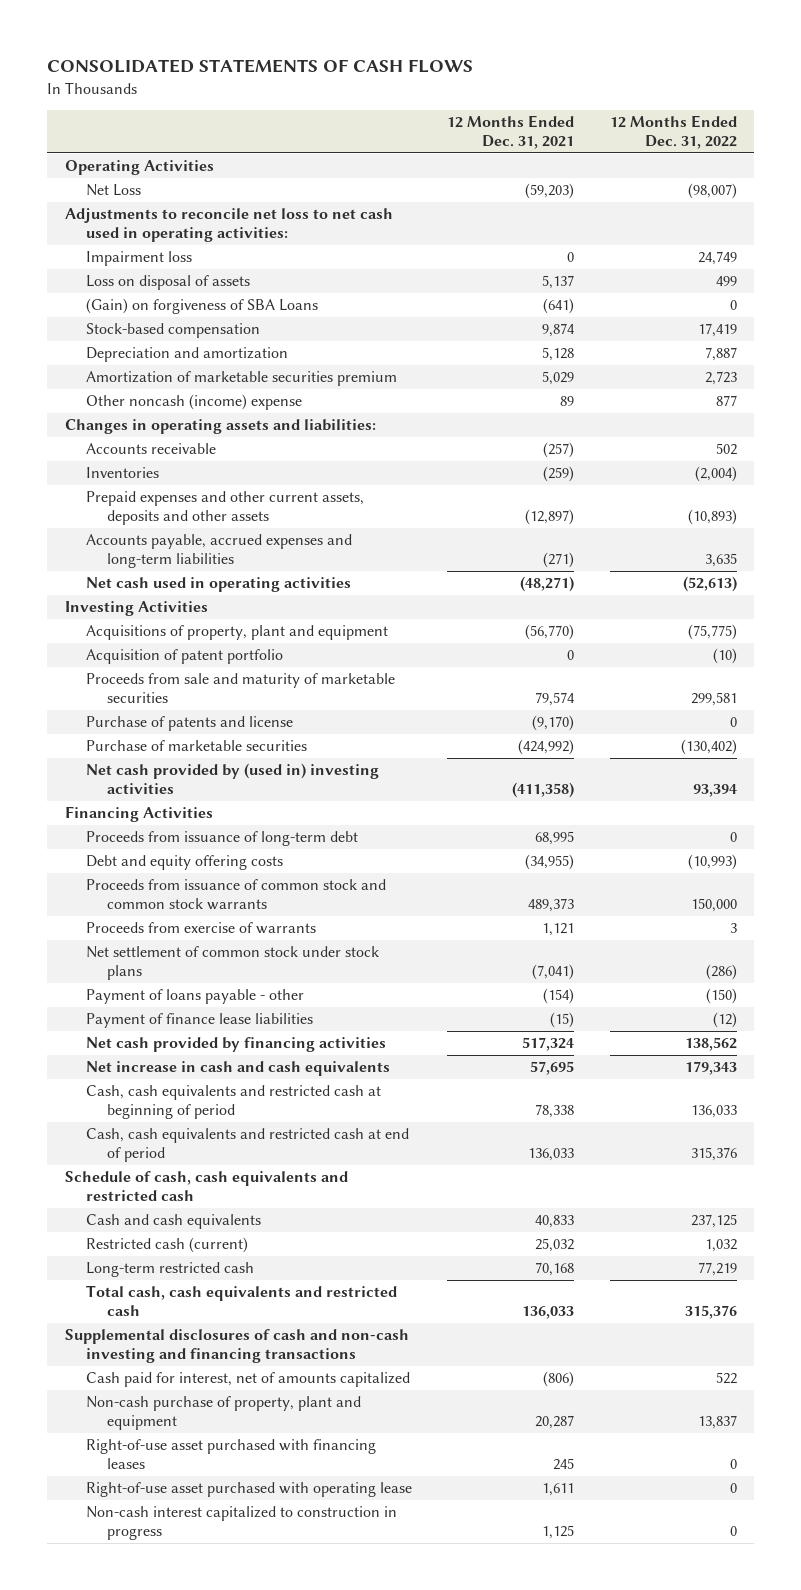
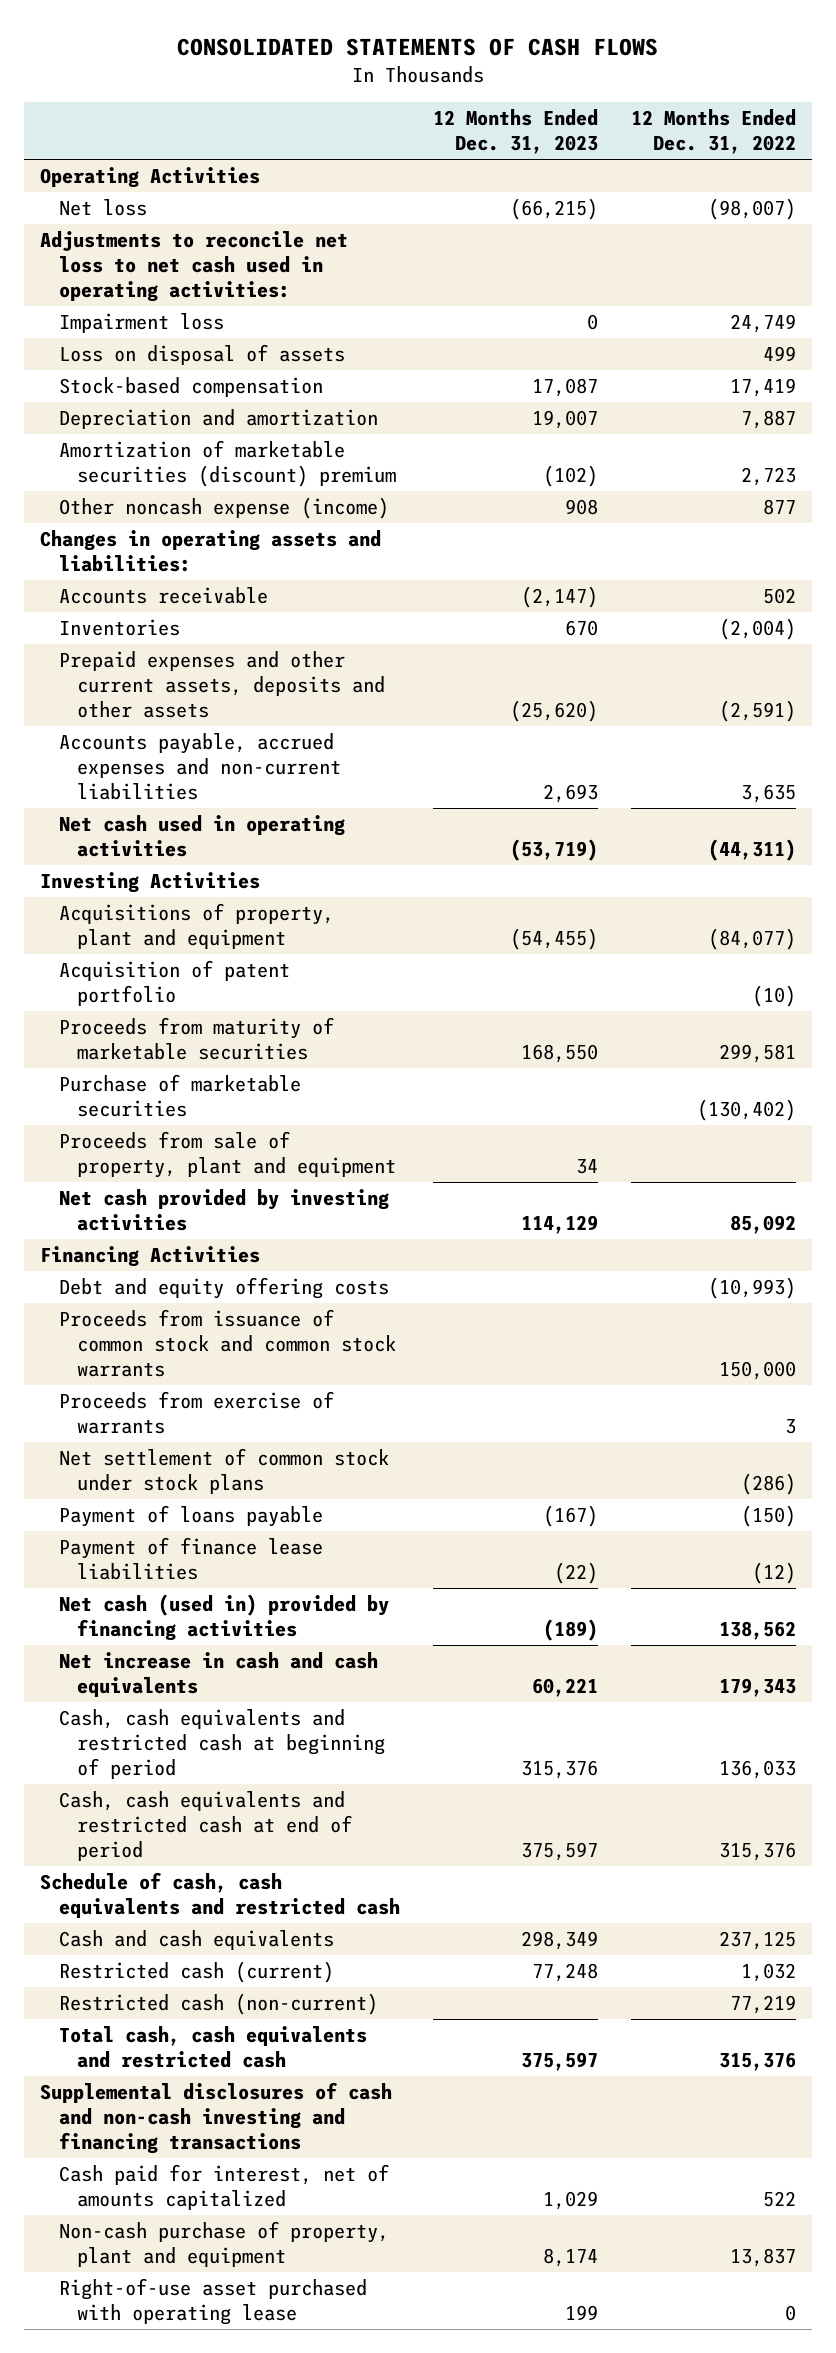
[447,115,575,150] 12 Months Ended Dec. 31, 2021 -> none
none -> [432,109,598,155] 12 Months Ended Dec. 31, 2023
[85,184,141,197] Net Loss -> [58,199,147,217] Net loss
[85,298,318,315] (Gain) on forgiveness of SBA Loans -> none
[85,371,397,387] Amortization of marketable securities premium -> [58,440,397,487] Amortization of marketable securities (discount) premium
[85,394,302,411] Other noncash (income) expense -> [58,497,389,520] Other noncash expense (income)
[687,508,737,525] (10,893) -> [718,699,796,722] (2,591)
[85,534,352,568] Accounts payable, accrued expenses and long-term liabilities -> [58,733,342,800] Accounts payable, accrued expenses and non-current liabilities
[682,576,737,593] (52,613) -> [707,838,796,861] (44,311)
[687,624,737,641] (75,775) -> [707,927,796,950] (84,077)
[85,716,293,732] Purchase of patents and license -> none
[85,673,395,703] Proceeds from sale and maturity of marketable securities -> [58,1017,334,1060] Proceeds from maturity of marketable securities
none -> [58,1131,397,1178] Proceeds from sale of property, plant and equipment
[85,763,379,794] Net cash provided by (used in) investing activities -> [58,1189,389,1231] Net cash provided by investing activities
[692,783,737,797] 93,394 -> [729,1214,796,1234] 85,092
[85,831,358,847] Proceeds from issuance of long-term debt -> none
[85,989,304,1005] Payment of loans payable - other -> [58,1505,323,1528] Payment of loans payable
[85,1037,386,1053] Net cash provided by financing activities -> [58,1594,389,1641] Net cash (used in) provided by financing activities
[85,1262,254,1278] Long-term restricted cash -> [58,1993,378,2016] Restricted cash (non-current)
[85,1439,376,1469] Right-of-use asset purchased with financing leases -> none
[85,1506,397,1540] Non-cash interest capitalized to construction in progress -> none

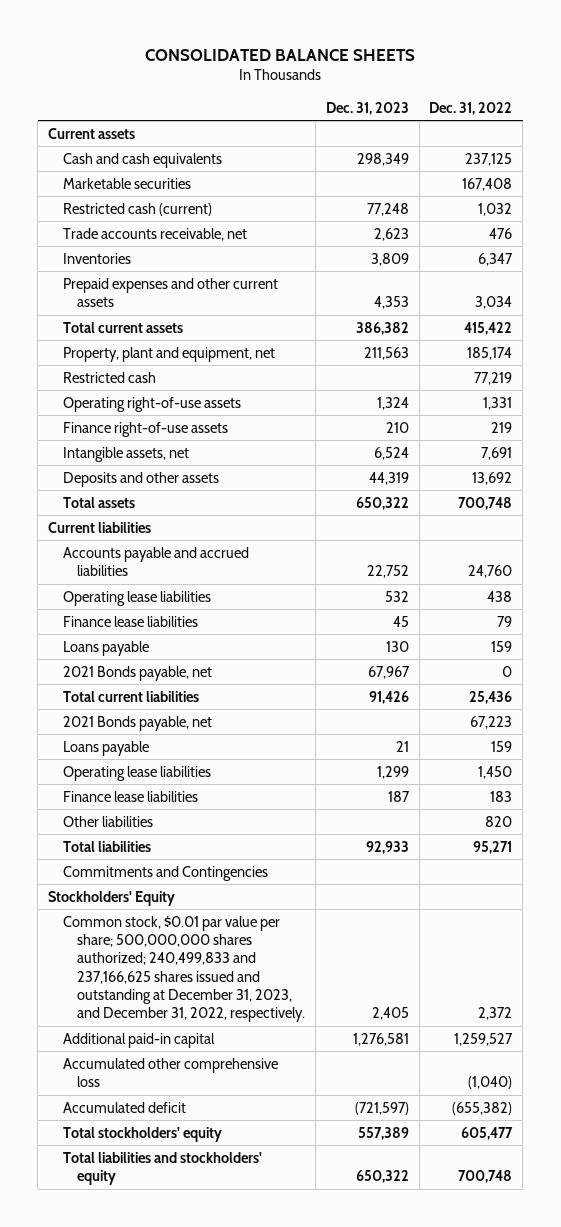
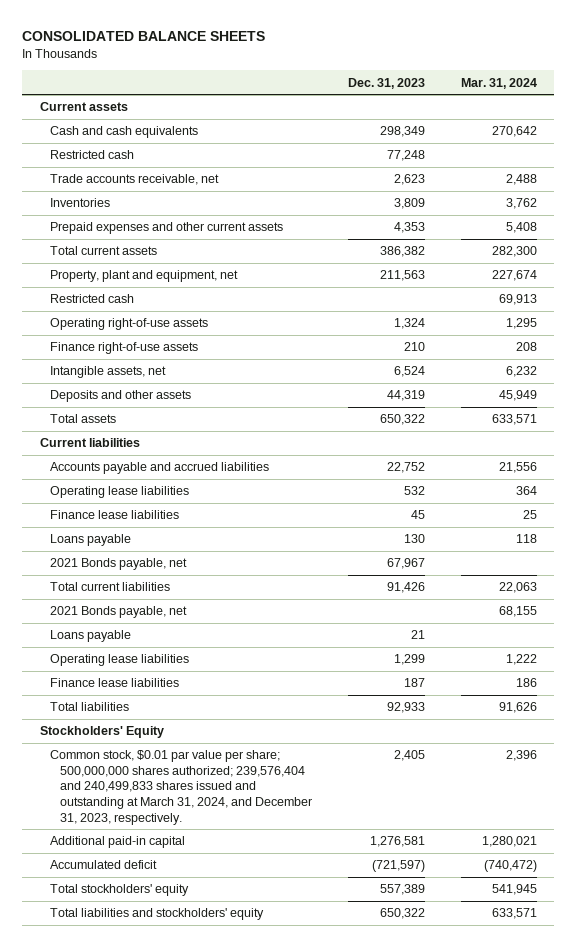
[429,101,513,115] Dec. 31, 2022 -> none
none -> [460,77,537,89] Mar. 31, 2024
[62,177,191,189] Marketable securities -> none
[62,202,212,216] Restricted cash (current) -> [50,150,135,160] Restricted cash
[62,815,153,827] Other liabilities -> none
[62,865,268,881] Commitments and Contingencies -> none
[62,915,306,1023] Common stock, $0.01 par value per share; 500,000,000 shares authorized; 240,499,833 and 237,166,625 shares issued and outstanding at December 31, 2023, and December 31, 2022, respectively. -> [50,750,312,825] Common stock, $0.01 par value per share; 500,000,000 shares authorized; 239,576,404 and 240,499,833 shares issued and outstanding at March 31, 2024, and December 31, 2023, respectively.
[62,1057,278,1088] Accumulated other comprehensive loss -> none

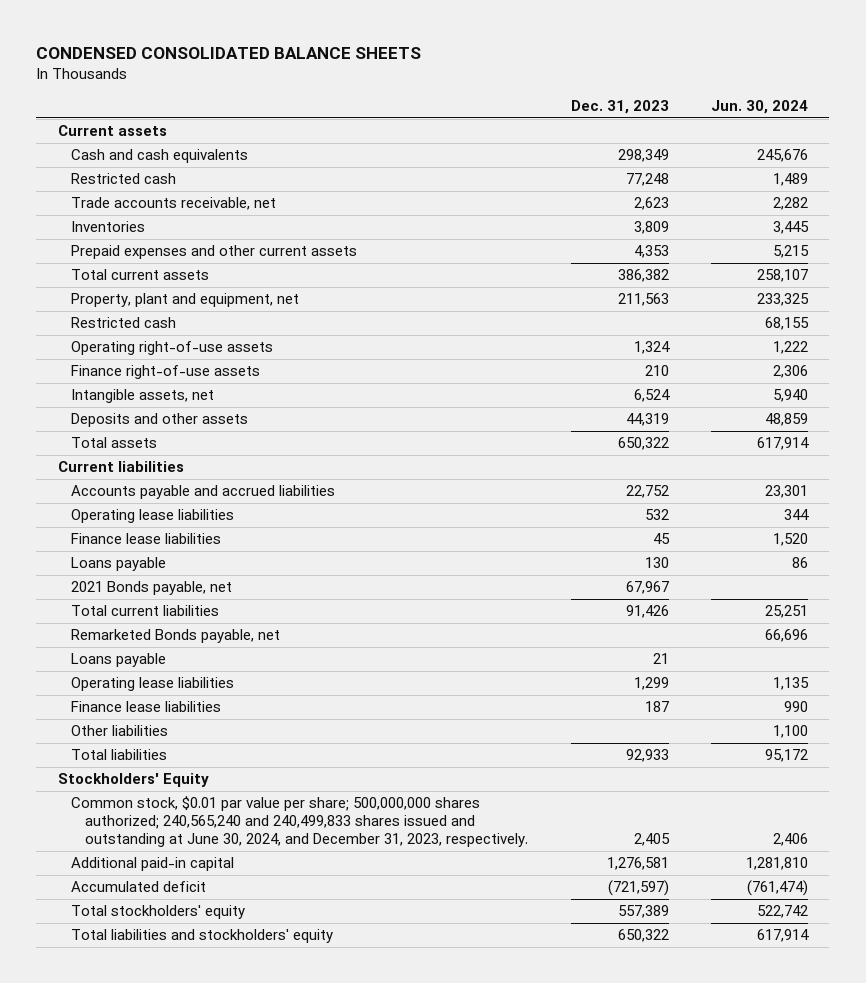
[22,31,266,42] CONSOLIDATED BALANCE SHEETS -> [36,47,422,60] CONDENSED CONSOLIDATED BALANCE SHEETS
[460,77,537,89] Mar. 31, 2024 -> none
none -> [711,100,809,115] Jun. 30, 2024
[50,606,188,619] 2021 Bonds payable, net -> [71,629,281,644] Remarketed Bonds payable, net
none -> [71,725,169,737] Other liabilities
[50,750,312,825] Common stock, $0.01 par value per share; 500,000,000 shares authorized; 239,576,404 and 240,499,833 shares issued and outstanding at March 31, 2024, and December 31, 2023, respectively. -> [71,796,529,848] Common stock, $0.01 par value per share; 500,000,000 shares authorized; 240,565,240 and 240,499,833 shares issued and outstanding at June 30, 2024, and December 31, 2023, respectively.

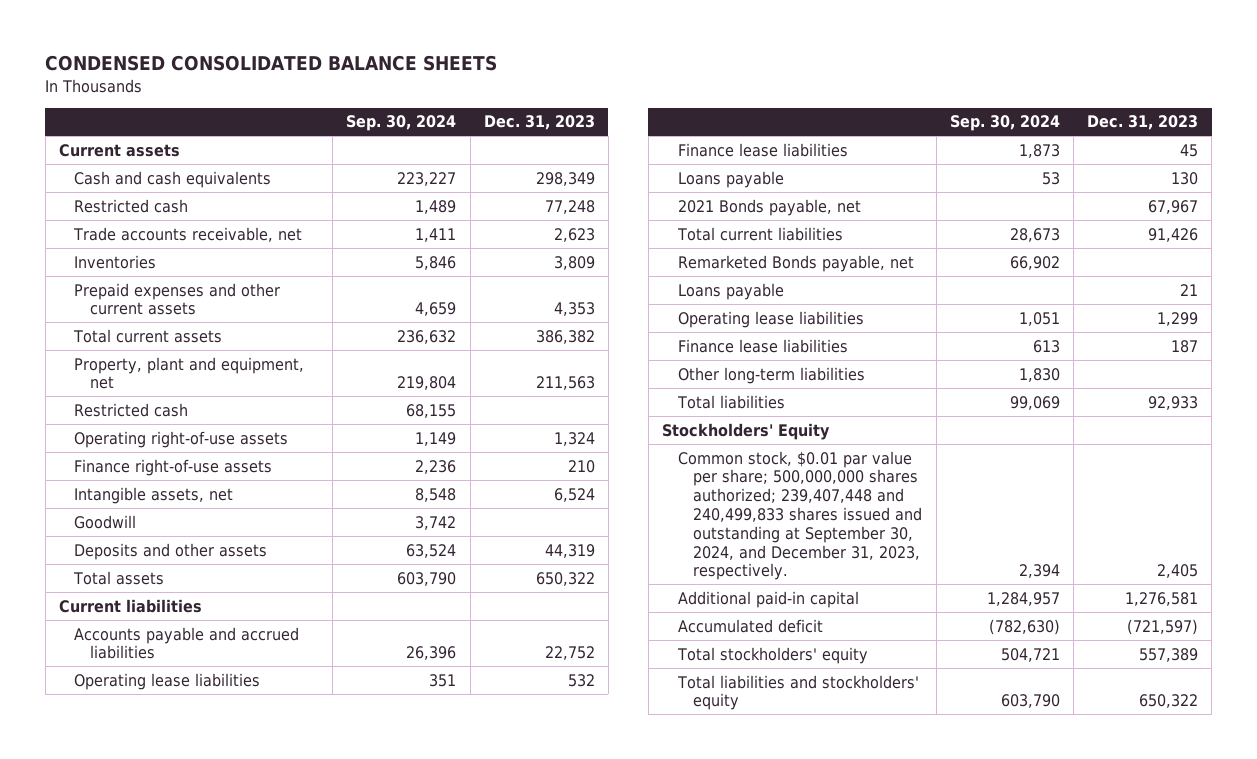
[711,100,809,115] Jun. 30, 2024 -> none
none -> [346,115,457,132] Sep. 30, 2024
none -> [74,514,137,529] Goodwill
[71,725,169,737] Other liabilities -> [677,366,865,384] Other long-term liabilities
[71,796,529,848] Common stock, $0.01 par value per share; 500,000,000 shares authorized; 240,565,240 and 240,499,833 shares issued and outstanding at June 30, 2024, and December 31, 2023, respectively. -> [677,450,923,581] Common stock, $0.01 par value per share; 500,000,000 shares authorized; 239,407,448 and 240,499,833 shares issued and outstanding at September 30, 2024, and December 31, 2023, respectively.

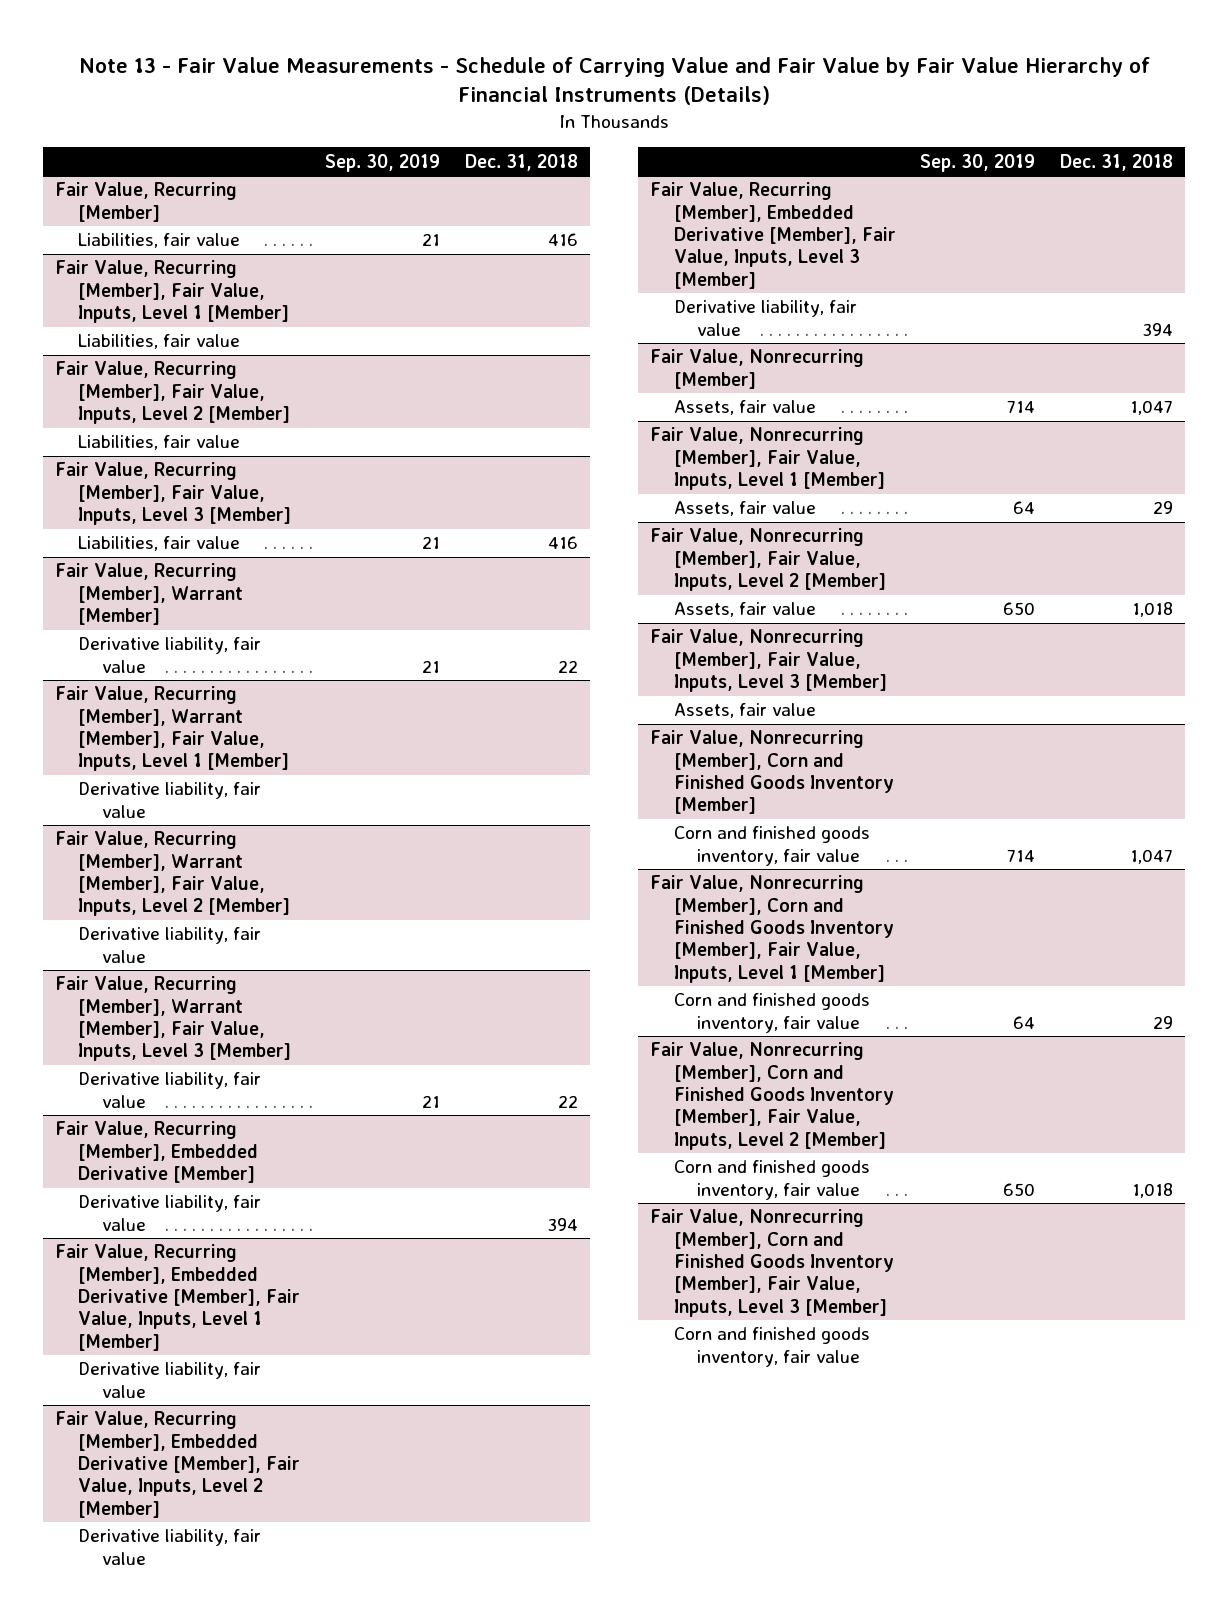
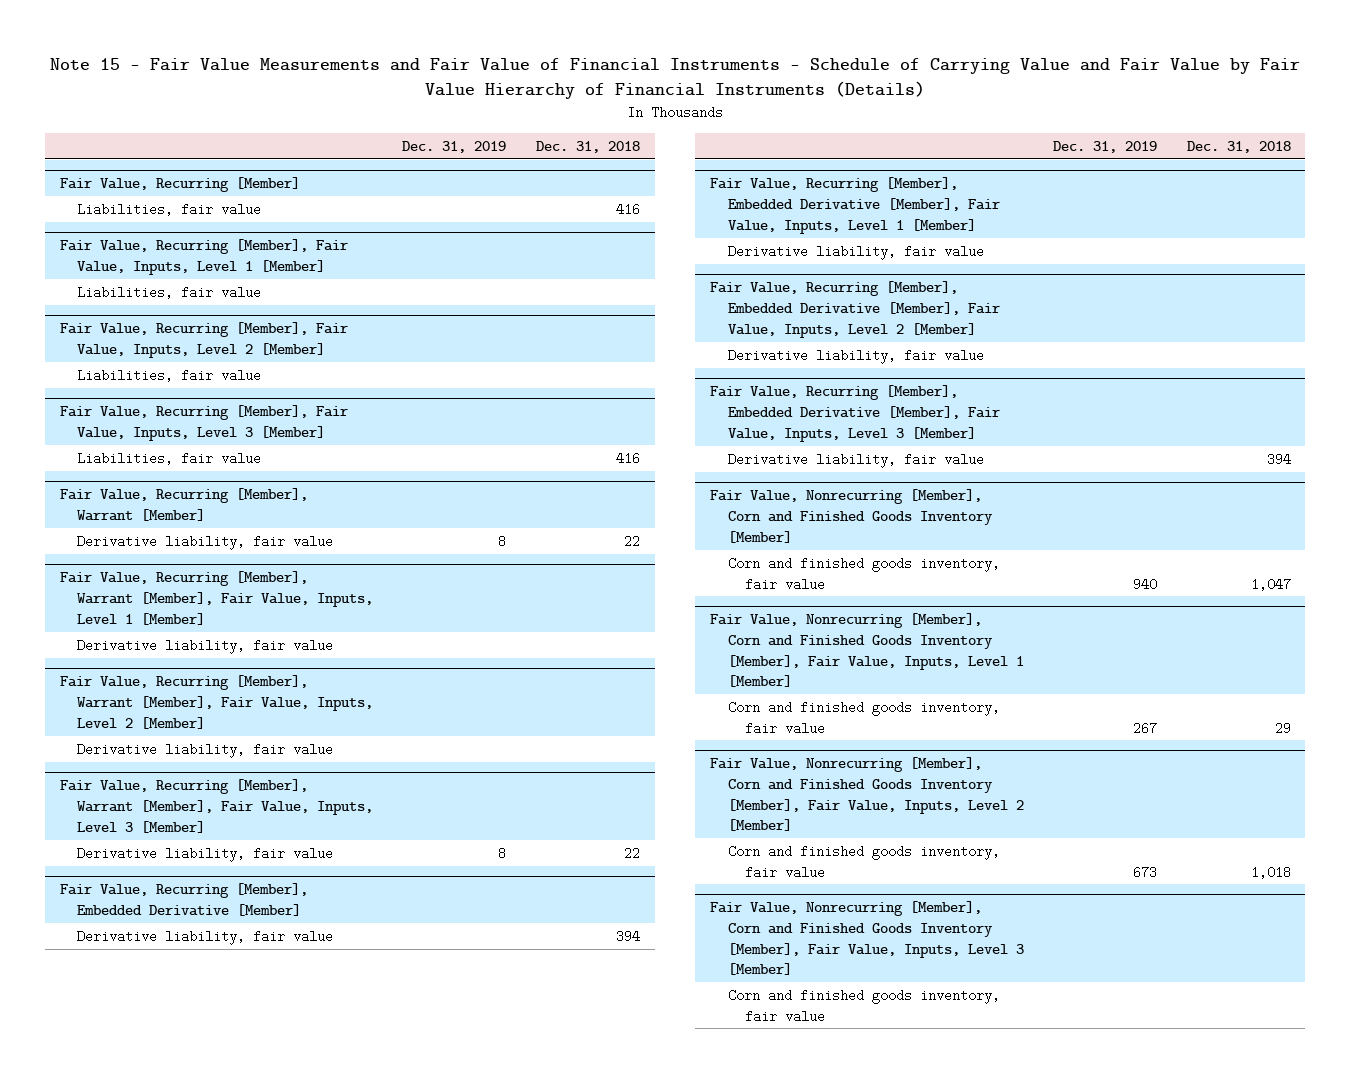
[79,56,1151,106] Note 13 - Fair Value Measurements - Schedule of Carrying Value and Fair Value by Fair Value Hierarchy of Financial Instruments (Details) -> [50,57,1301,100] Note 15 - Fair Value Measurements and Fair Value of Financial Instruments - Schedule of Carrying Value and Fair Value by Fair Value Hierarchy of Financial Instruments (Details)
[325,153,441,172] Sep. 30, 2019 -> none
none -> [402,141,507,154] Dec. 31, 2019
[650,349,865,389] Fair Value, Nonrecurring [Member] -> none
[673,400,816,416] Assets, fair value -> none
[650,427,885,491] Fair Value, Nonrecurring [Member], Fair Value, Inputs, Level 1 [Member] -> none
[673,501,816,517] Assets, fair value -> none
[650,528,886,592] Fair Value, Nonrecurring [Member], Fair Value, Inputs, Level 2 [Member] -> none
[673,602,816,618] Assets, fair value -> none
[650,629,887,693] Fair Value, Nonrecurring [Member], Fair Value, Inputs, Level 3 [Member] -> none
[673,703,816,719] Assets, fair value -> none

